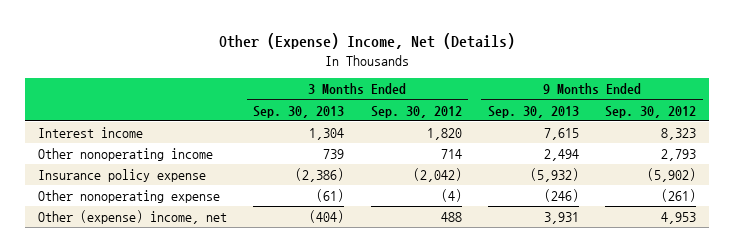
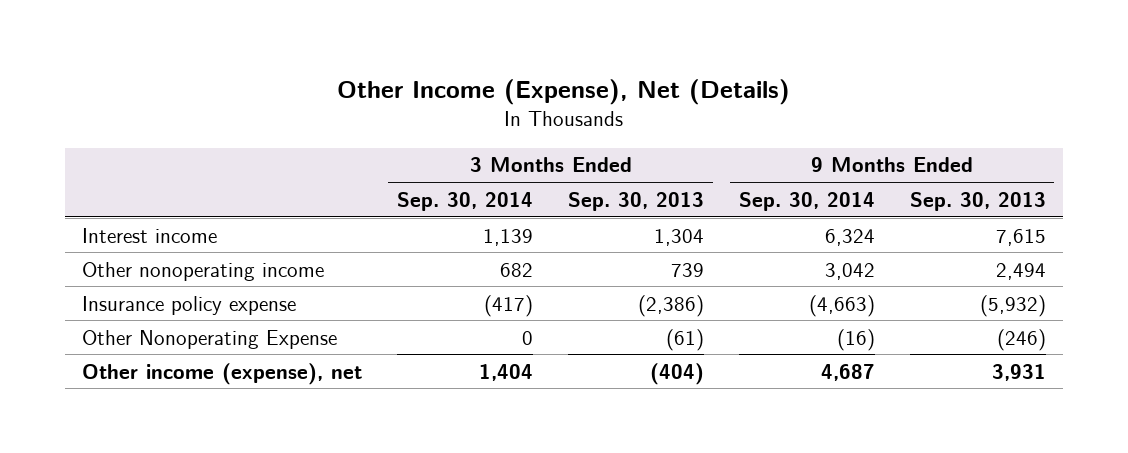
[219,33,516,50] Other (Expense) Income, Net (Details) -> [336,78,790,105] Other Income (Expense), Net (Details)
[370,105,462,118] Sep. 30, 2012 -> none
[605,105,697,118] Sep. 30, 2012 -> none
none -> [397,191,534,211] Sep. 30, 2014
none -> [738,191,875,211] Sep. 30, 2014
[37,189,220,203] Other nonoperating expense -> [82,329,338,349] Other Nonoperating Expense
[37,209,227,224] Other (expense) income, net -> [82,362,363,385] Other income (expense), net

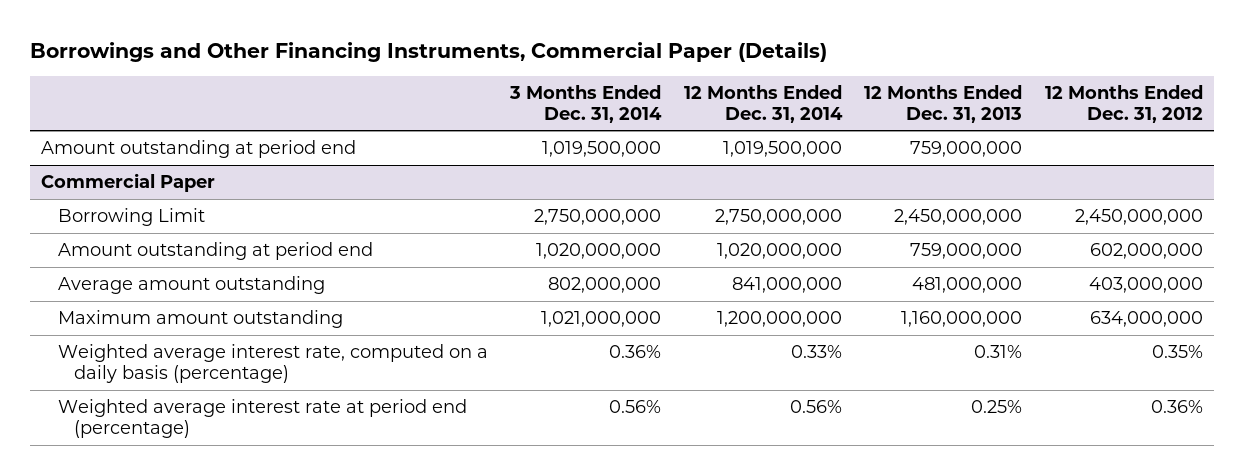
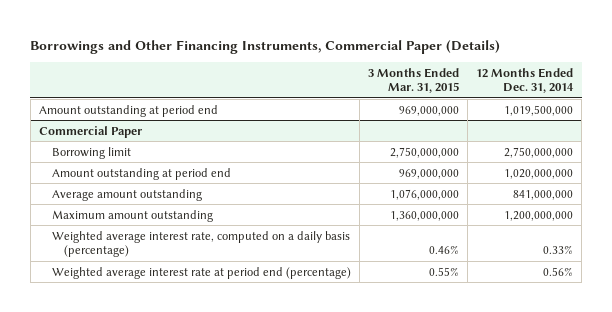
[509,84,663,123] 3 Months Ended Dec. 31, 2014 -> none
[864,84,1023,123] 12 Months Ended Dec. 31, 2013 -> none
[1044,84,1203,123] 12 Months Ended Dec. 31, 2012 -> none
none -> [367,67,459,94] 3 Months Ended Mar. 31, 2015
[57,208,205,227] Borrowing Limit -> [51,146,131,159] Borrowing limit

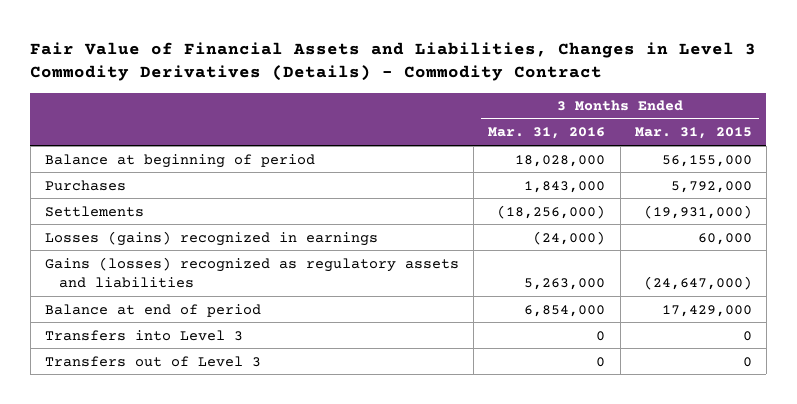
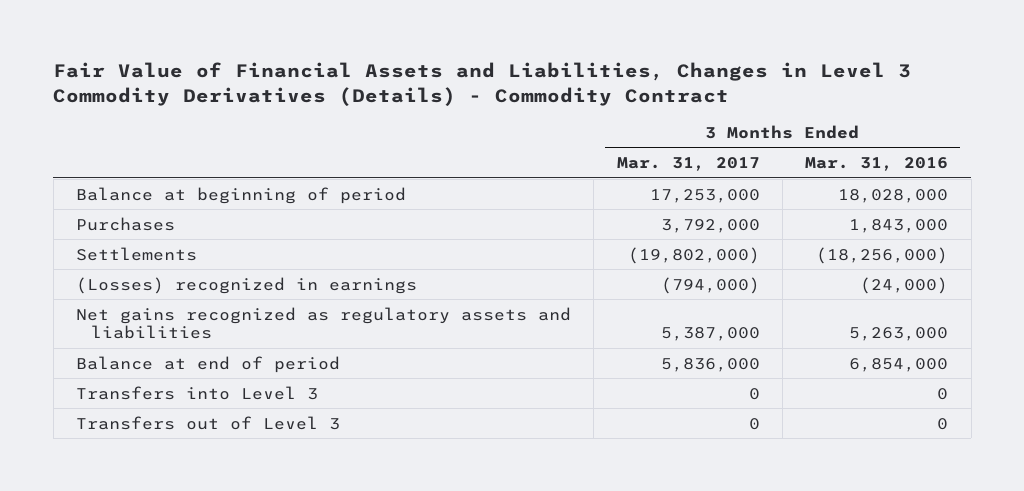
[634,127,752,140] Mar. 31, 2015 -> none
none -> [616,156,760,171] Mar. 31, 2017
[44,230,378,246] Losses (gains) recognized in earnings -> [75,276,417,294] (Losses) recognized in earnings
[44,256,459,289] Gains (losses) recognized as regulatory assets and liabilities -> [75,306,571,340] Net gains recognized as regulatory assets and liabilities

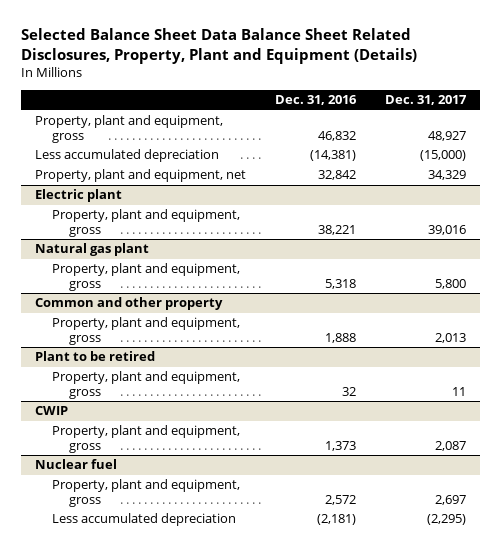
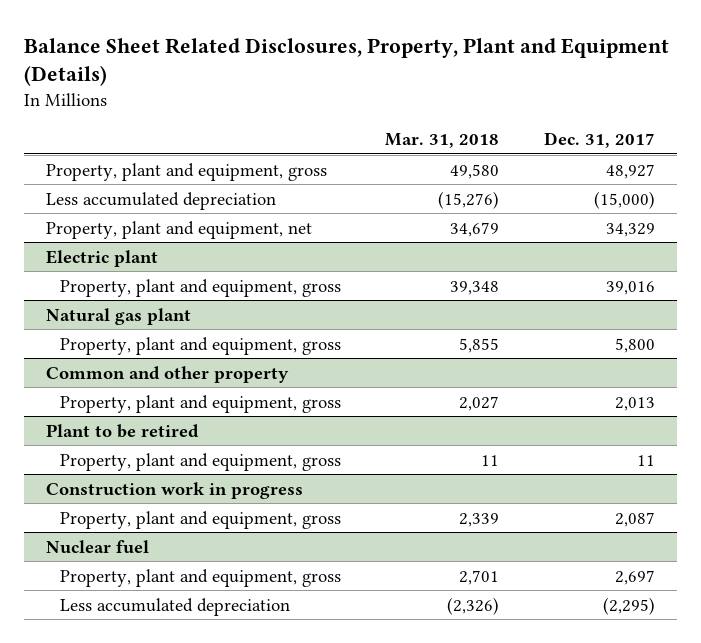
[20,28,417,65] Selected Balance Sheet Data Balance Sheet Related Disclosures, Property, Plant and Equipment (Details) -> [23,37,669,87] Balance Sheet Related Disclosures, Property, Plant and Equipment (Details)
[275,95,358,106] Dec. 31, 2016 -> none
none -> [385,133,500,149] Mar. 31, 2018
[35,406,69,416] CWIP -> [46,481,304,499] Construction work in progress

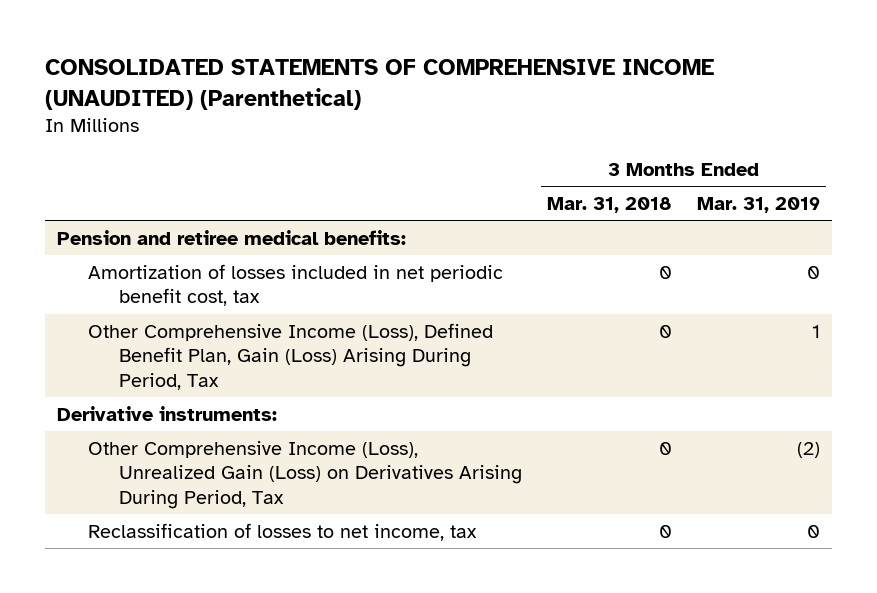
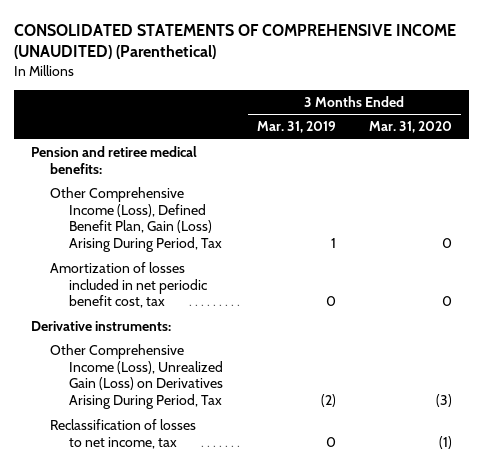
[547,197,673,214] Mar. 31, 2018 -> none
none -> [369,121,453,134] Mar. 31, 2020
[88,263,504,307] Amortization of losses included in net periodic benefit cost, tax -> [49,262,207,309] Amortization of losses included in net periodic benefit cost, tax

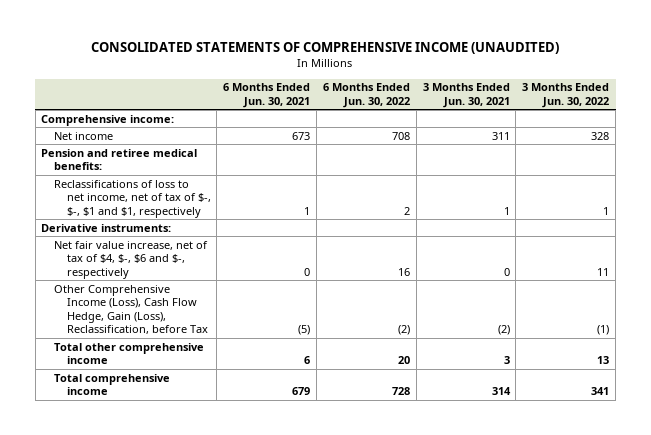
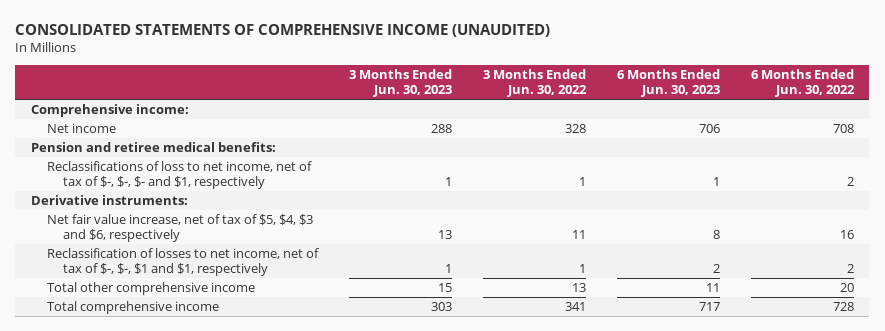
[223,83,311,108] 6 Months Ended Jun. 30, 2021 -> none
[422,83,510,108] 3 Months Ended Jun. 30, 2021 -> none
none -> [348,69,452,97] 3 Months Ended Jun. 30, 2023
none -> [616,69,720,97] 6 Months Ended Jun. 30, 2023
[53,179,211,218] Reclassifications of loss to net income, net of tax of $-, $-, $1 and $1, respectively -> [46,161,312,190] Reclassifications of loss to net income, net of tax of $-, $-, $- and $1, respectively
[53,284,208,335] Other Comprehensive Income (Loss), Cash Flow Hedge, Gain (Loss), Reclassification, before Tax -> none
[53,240,208,279] Net fair value increase, net of tax of $4, $-, $6 and $-, respectively -> [46,214,313,243] Net fair value increase, net of tax of $5, $4, $3 and $6, respectively
none -> [46,248,319,277] Reclassification of losses to net income, net of tax of $-, $-, $1 and $1, respectively

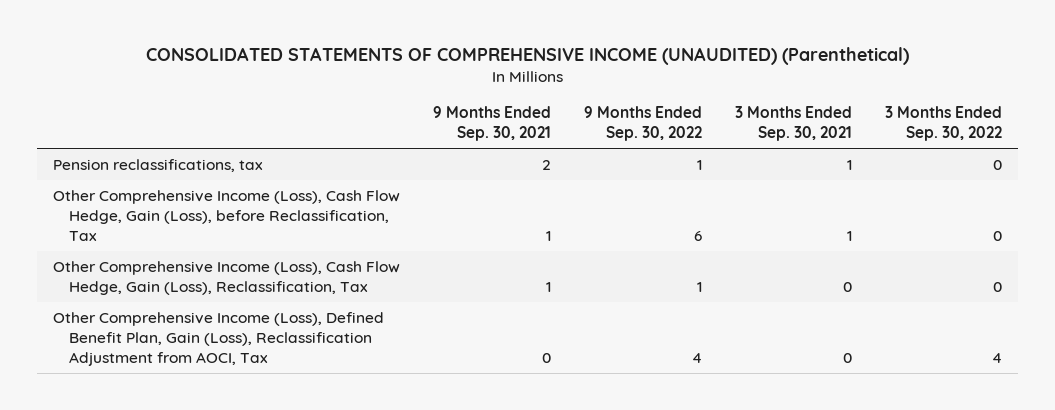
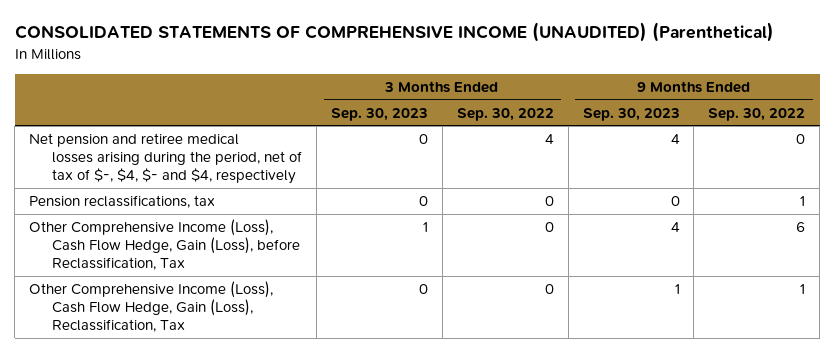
[433,106,552,142] 9 Months Ended Sep. 30, 2021 -> none
[734,106,852,142] 3 Months Ended Sep. 30, 2021 -> none
none -> [331,107,429,121] Sep. 30, 2023
none -> [582,107,680,121] Sep. 30, 2023
none -> [28,133,303,185] Net pension and retiree medical losses arising during the period, net of tax of $-, $4, $- and $4, respectively
[53,312,385,367] Other Comprehensive Income (Loss), Defined Benefit Plan, Gain (Loss), Reclassification Adjustment from AOCI, Tax -> none

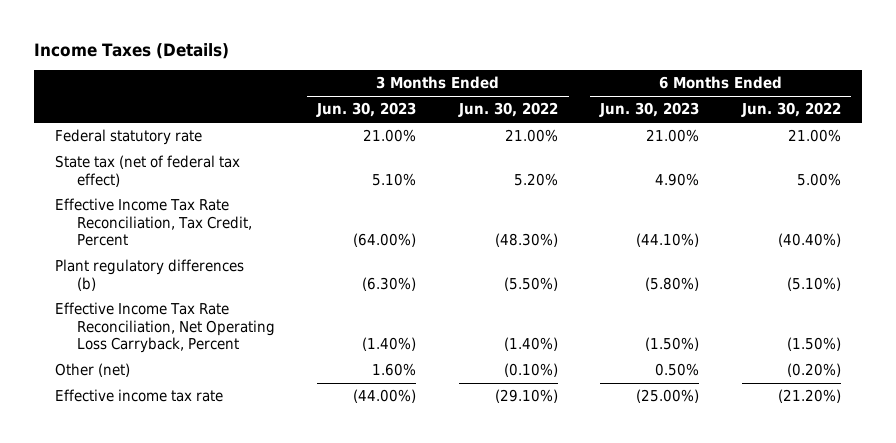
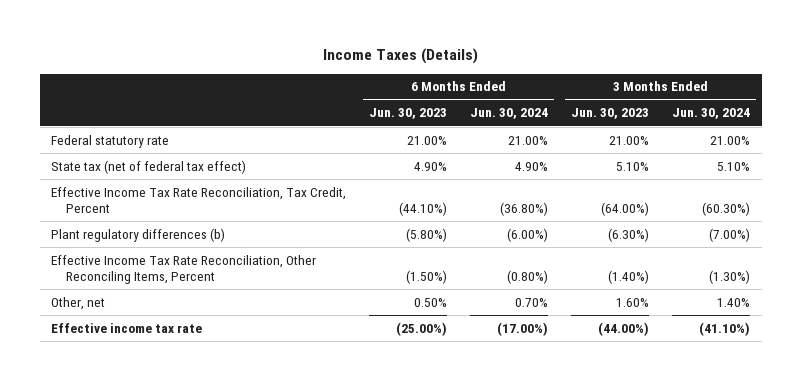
[457,102,558,118] Jun. 30, 2022 -> none
[740,102,841,118] Jun. 30, 2022 -> none
none -> [470,108,549,120] Jun. 30, 2024
none -> [672,108,751,120] Jun. 30, 2024
[54,302,276,354] Effective Income Tax Rate Reconciliation, Net Operating Loss Carryback, Percent -> [51,254,317,284] Effective Income Tax Rate Reconciliation, Other Reconciling Items, Percent
[54,363,130,378] Other (net) -> [51,296,106,310] Other, net

